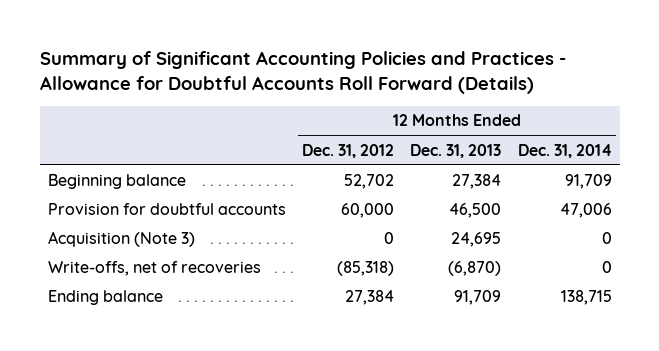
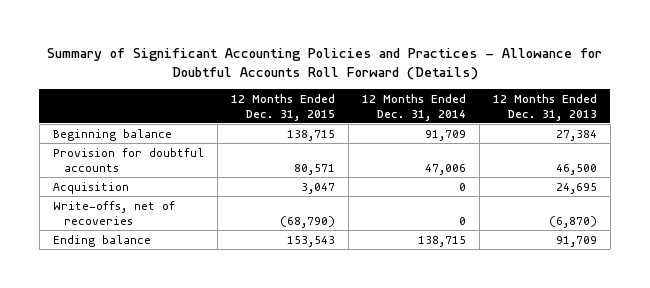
[302,143,395,158] Dec. 31, 2012 -> none
none -> [230,93,335,121] 12 Months Ended Dec. 31, 2015
[47,231,195,248] Acquisition (Note 3) -> [52,181,129,194] Acquisition

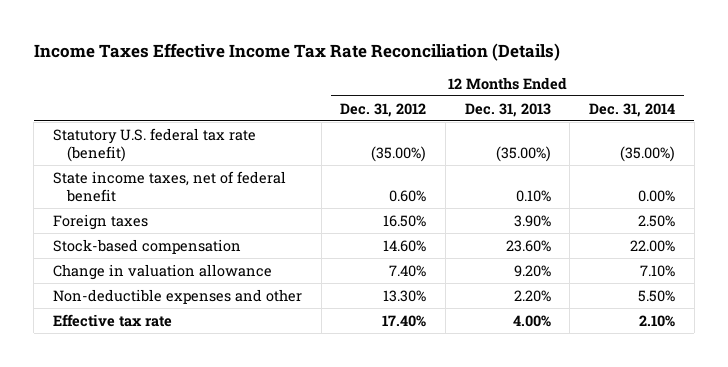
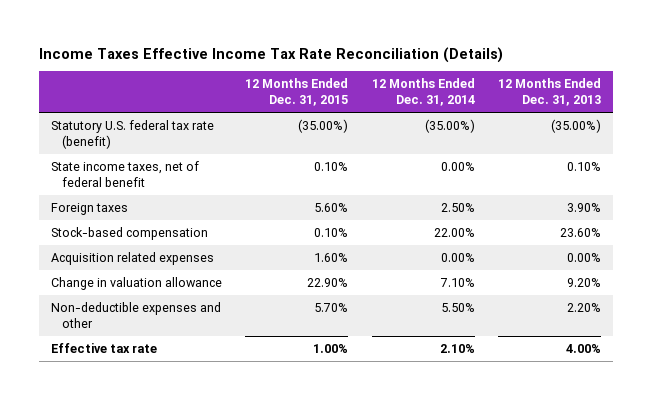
[340,102,427,117] Dec. 31, 2012 -> none
none -> [245,78,349,107] 12 Months Ended Dec. 31, 2015
none -> [50,251,214,265] Acquisition related expenses

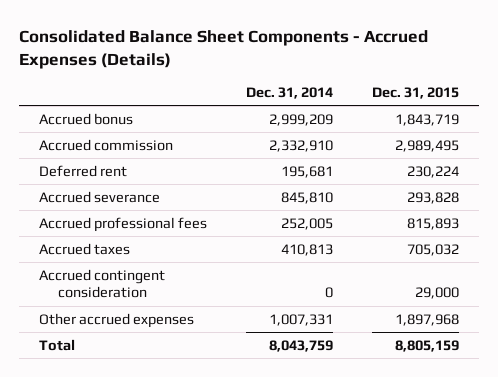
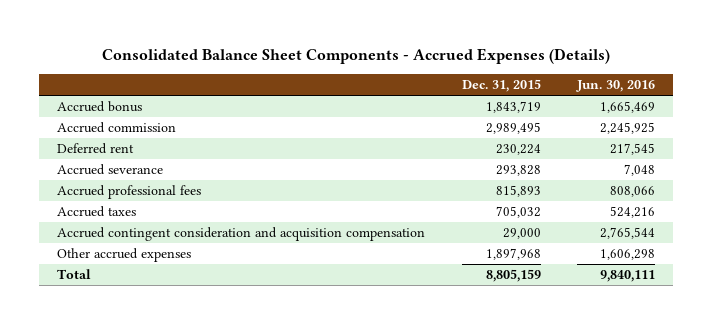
[245,87,333,100] Dec. 31, 2014 -> none
none -> [576,80,656,93] Jun. 30, 2016
[38,268,165,299] Accrued contingent consideration -> [57,226,426,241] Accrued contingent consideration and acquisition compensation

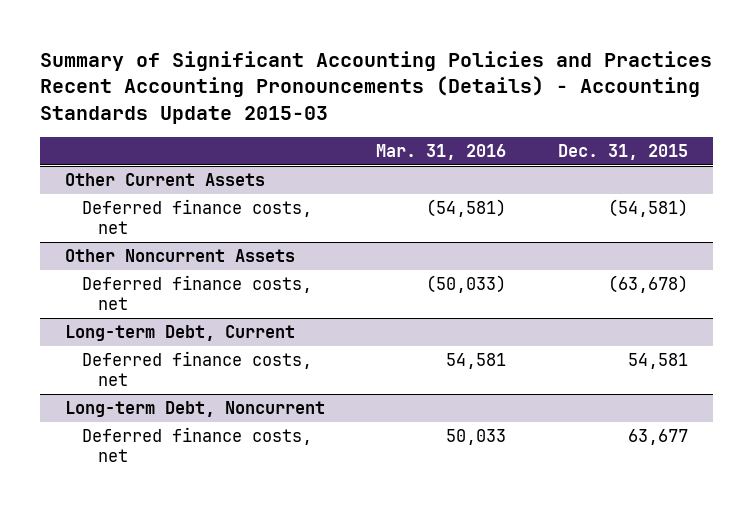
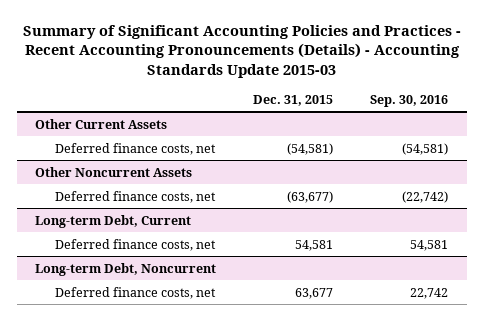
[39,50,712,125] Summary of Significant Accounting Policies and Practices Recent Accounting Pronouncements (Details) - Accounting Standards Update 2015-03 -> [22,25,461,78] Summary of Significant Accounting Policies and Practices - Recent Accounting Pronouncements (Details) - Accounting Standards Update 2015-03
[376,144,507,161] Mar. 31, 2016 -> none
none -> [370,94,449,107] Sep. 30, 2016
[607,275,688,294] (63,678) -> [287,190,334,203] (63,677)

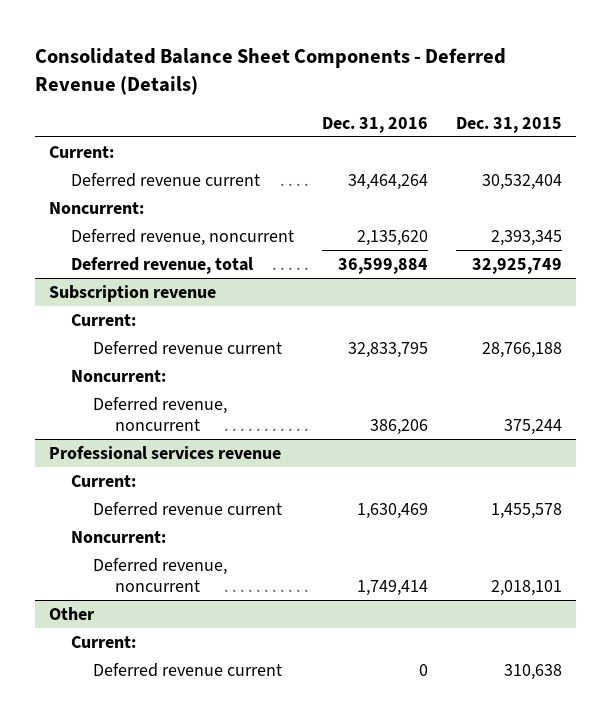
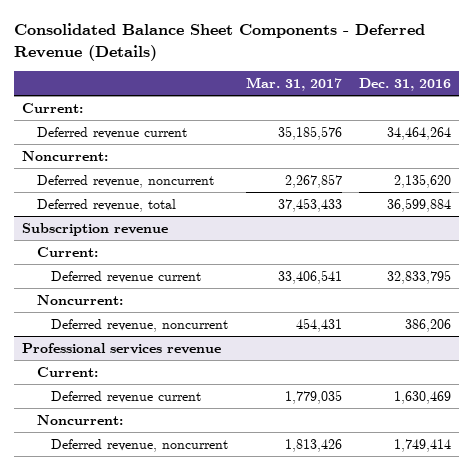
[455,116,562,133] Dec. 31, 2015 -> none
none -> [245,76,342,91] Mar. 31, 2017
[48,606,95,620] Other -> none
[71,635,137,648] Current: -> none
[93,662,283,677] Deferred revenue current -> none

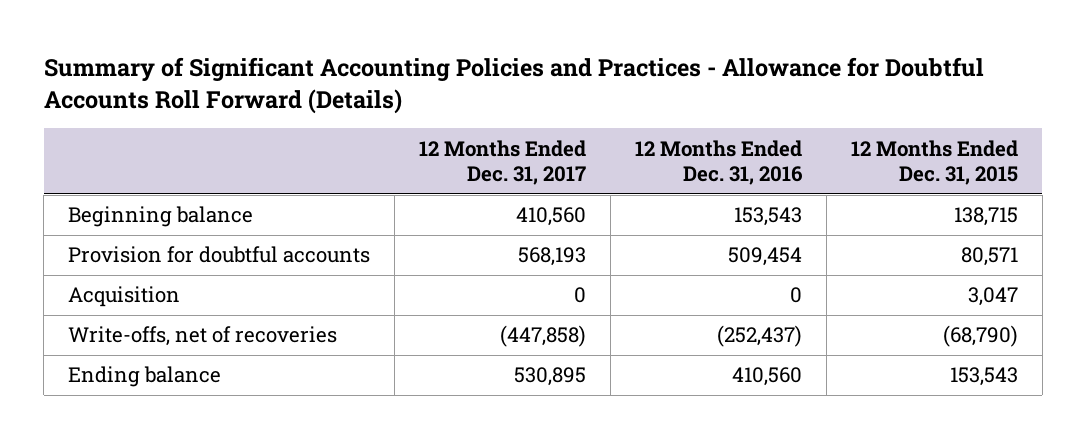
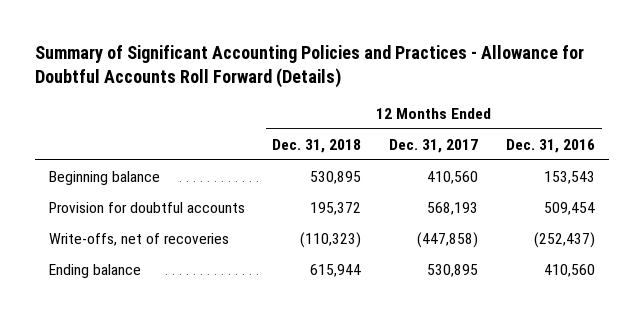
[850,139,1018,186] 12 Months Ended Dec. 31, 2015 -> none
none -> [272,138,362,153] Dec. 31, 2018
[68,286,181,308] Acquisition -> none

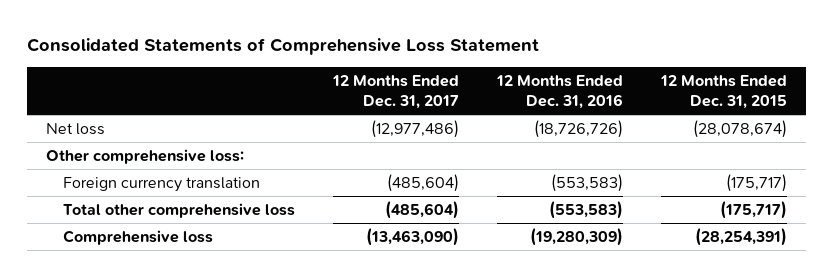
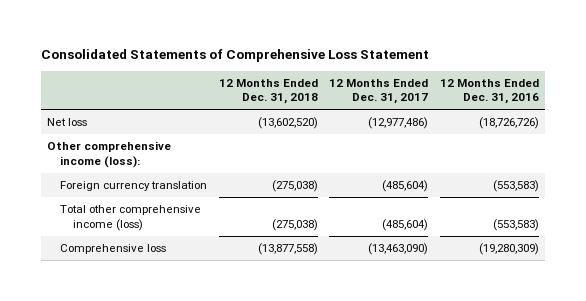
[659,75,787,110] 12 Months Ended Dec. 31, 2015 -> none
none -> [218,78,318,105] 12 Months Ended Dec. 31, 2018
[45,149,244,165] Other comprehensive loss: -> [46,141,171,168] Other comprehensive income (loss):
[63,203,296,219] Total other comprehensive loss -> [60,205,202,231] Total other comprehensive income (loss)

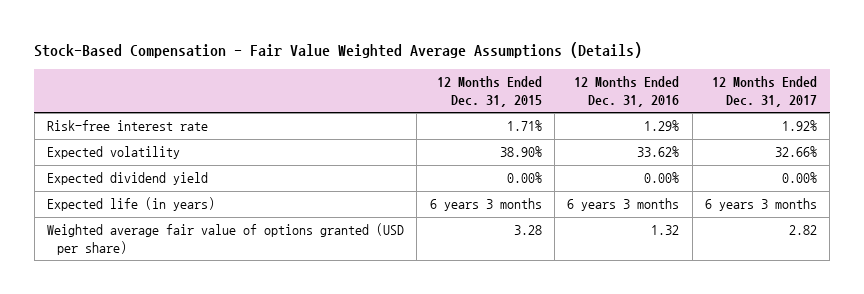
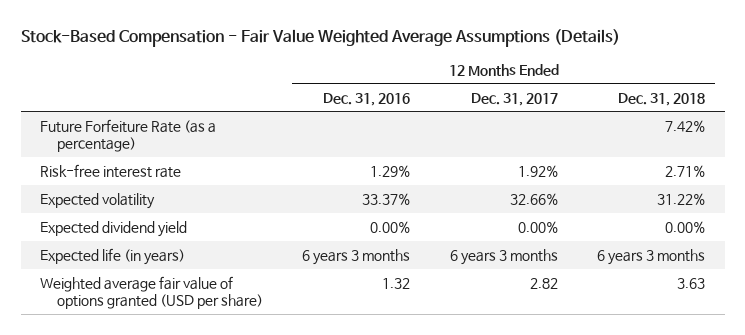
[436,76,542,107] 12 Months Ended Dec. 31, 2015 -> none
none -> [618,92,706,106] Dec. 31, 2018
none -> [40,118,217,153] Future Forfeiture Rate (as a percentage)
[637,146,680,158] 33.62% -> [362,192,411,205] 33.37%

